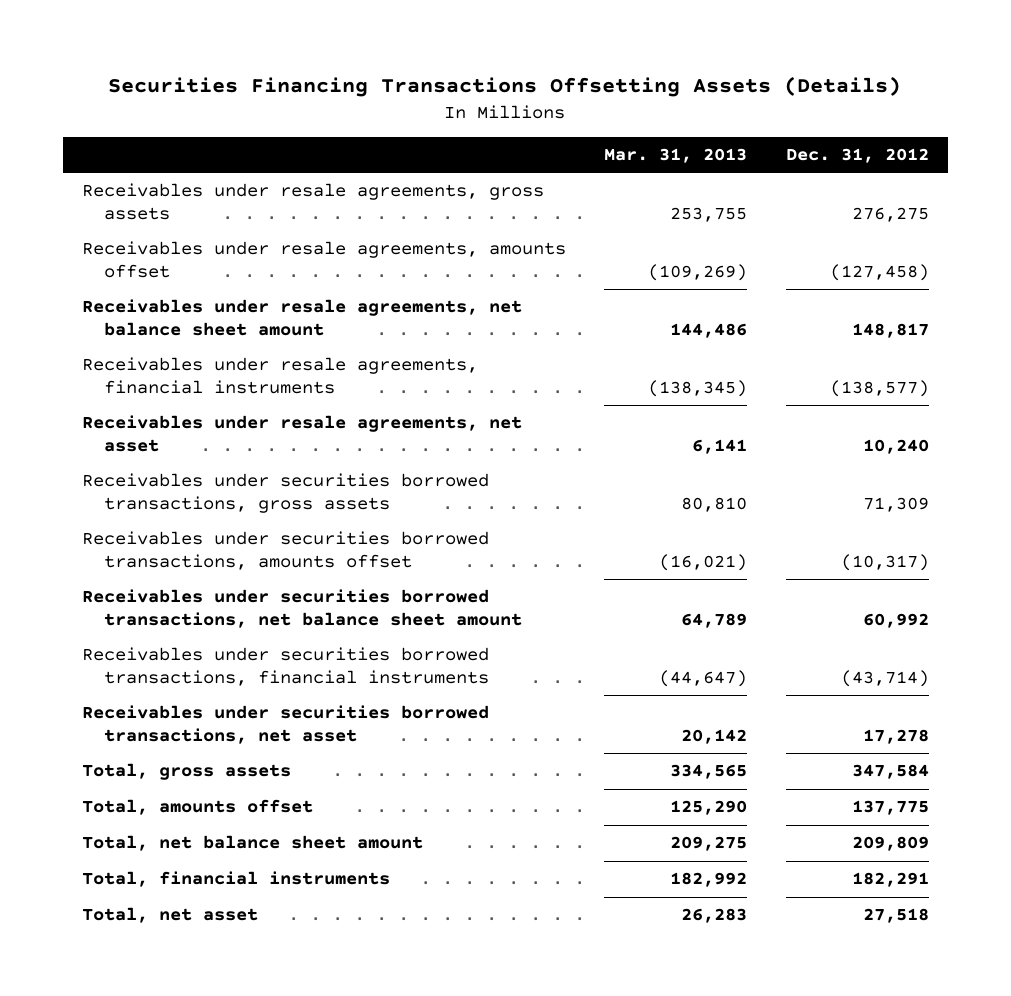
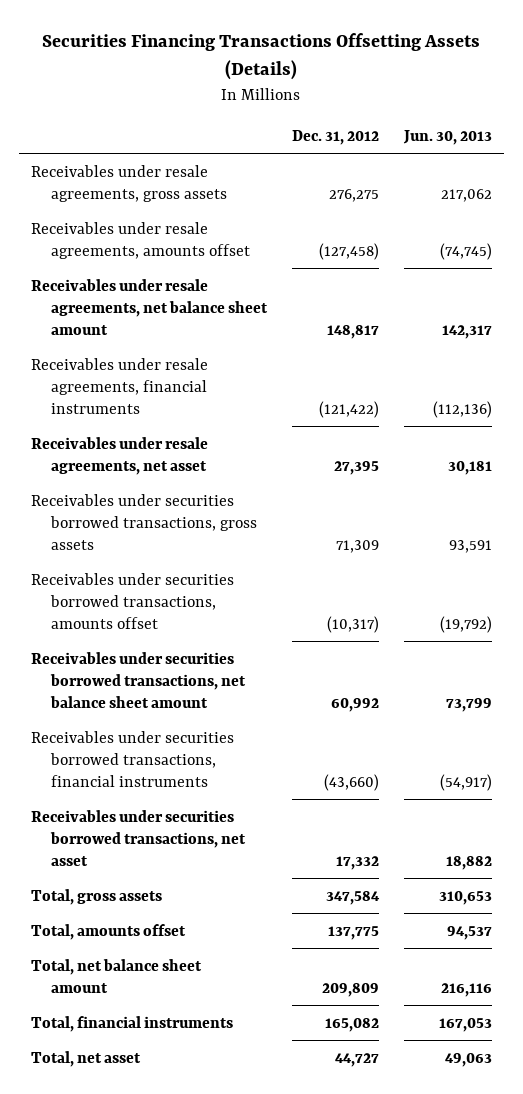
[604,148,748,164] Mar. 31, 2013 -> none
none -> [402,129,492,145] Jun. 30, 2013
[829,379,929,397] (138,577) -> [319,400,380,418] (121,422)
[862,438,929,454] 10,240 -> [334,460,380,475] 27,395
[840,669,929,687] (43,714) -> [324,773,380,791] (43,660)
[862,728,929,744] 17,278 -> [336,855,380,870] 17,332
[851,872,929,888] 182,291 -> [325,1017,380,1032] 165,082
[862,908,929,924] 27,518 -> [335,1052,380,1067] 44,727

